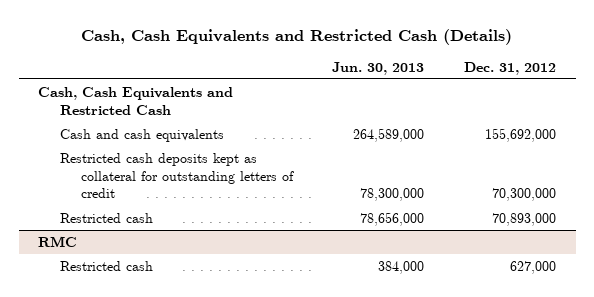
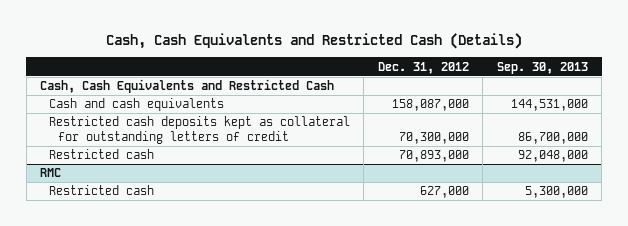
[332,61,425,75] Jun. 30, 2013 -> none
none -> [496,61,588,74] Sep. 30, 2013
[484,127,556,142] 155,692,000 -> [391,99,469,112] 158,087,000

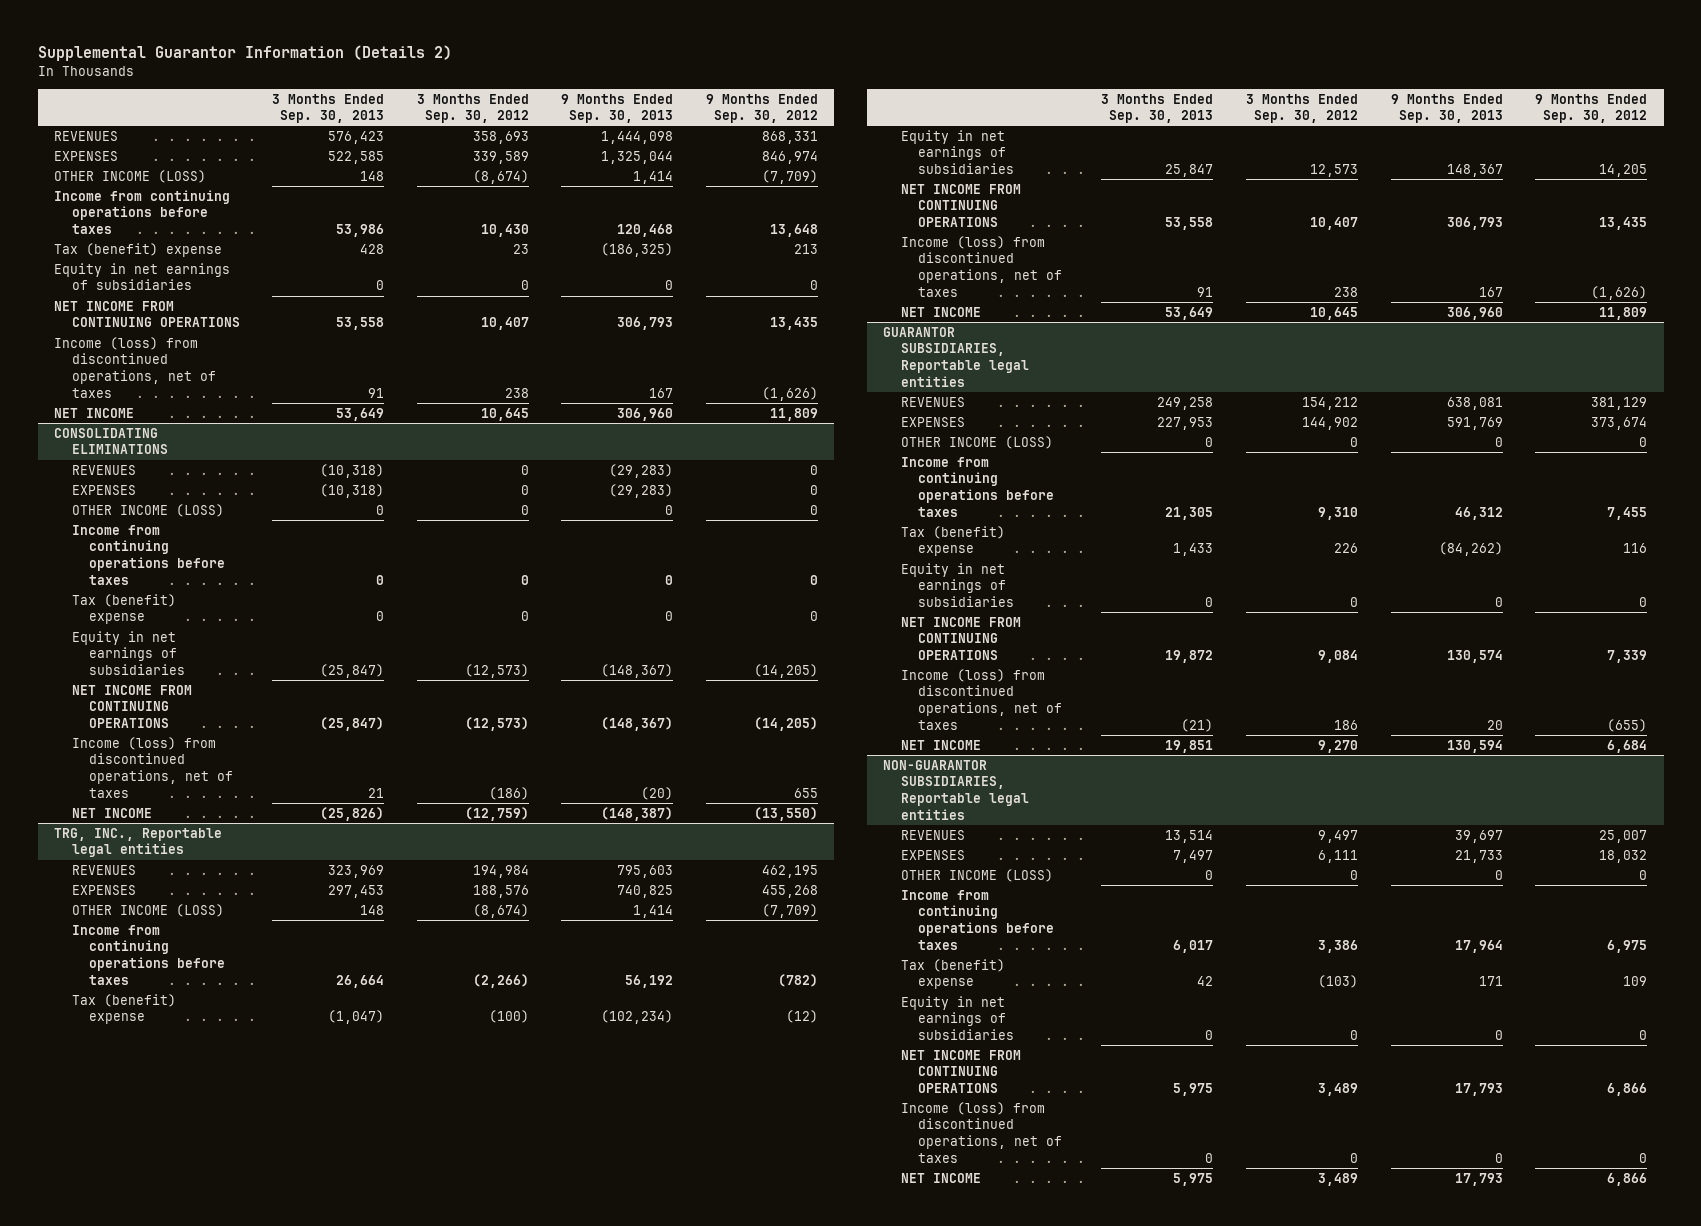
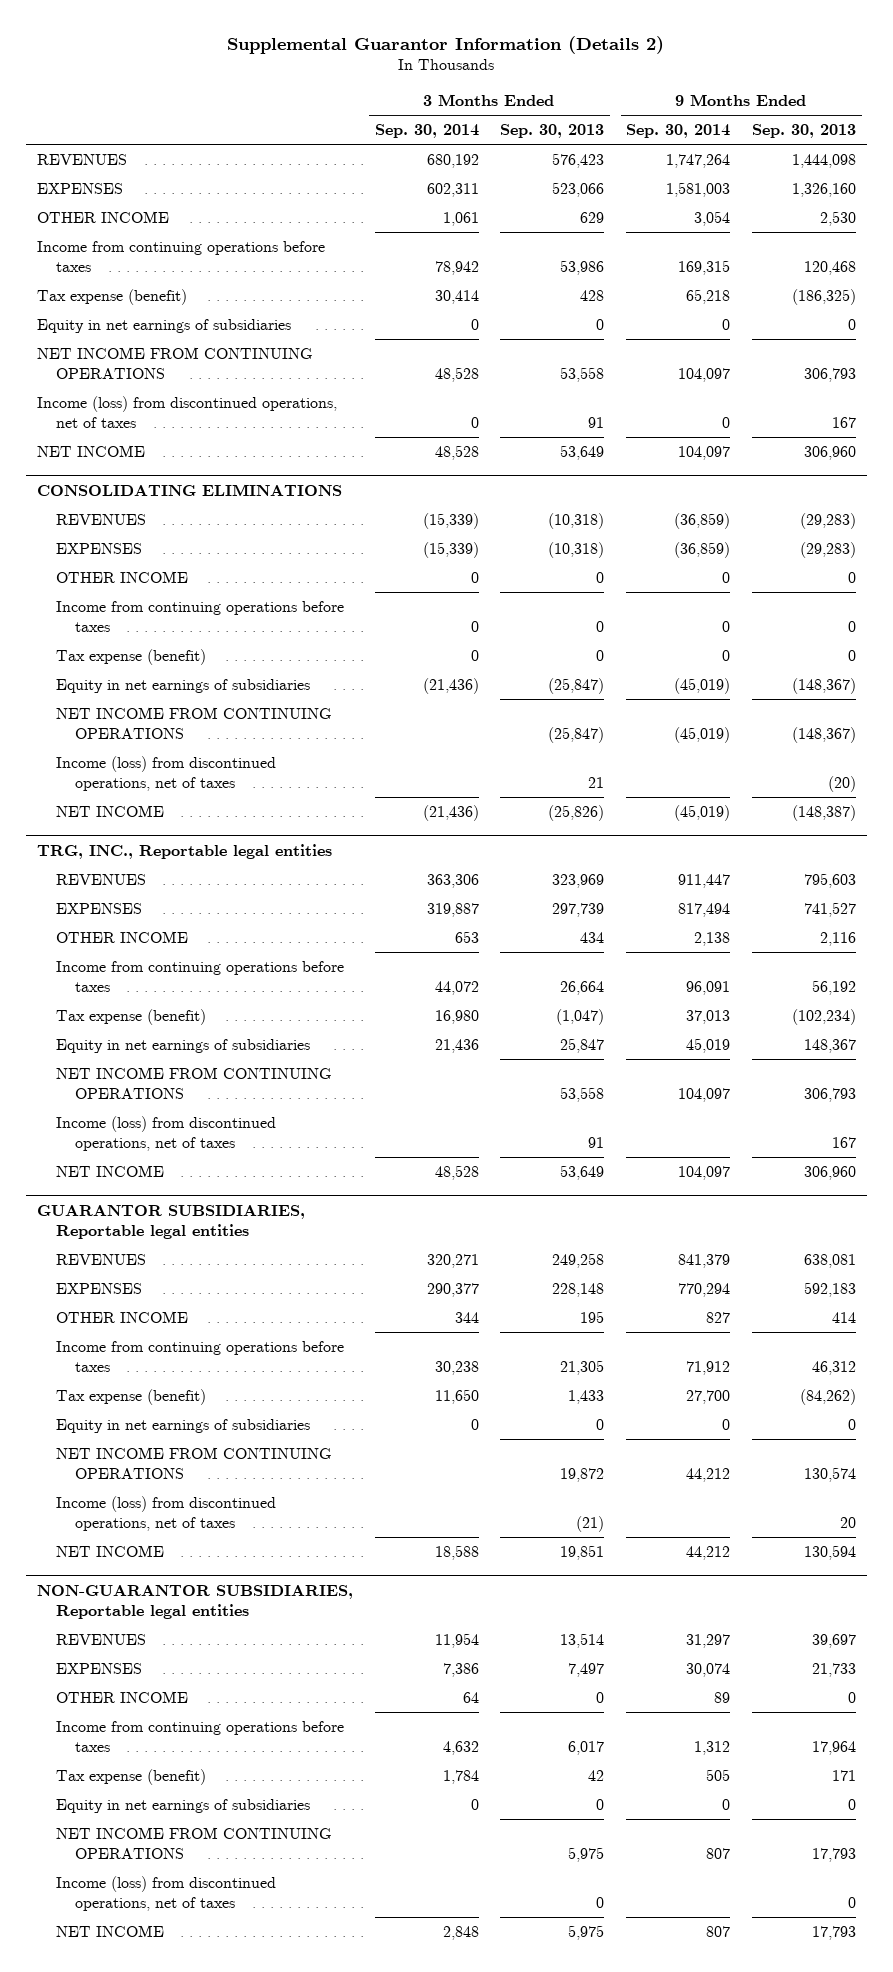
[416,93,529,124] 3 Months Ended Sep. 30, 2012 -> none
[706,93,819,124] 9 Months Ended Sep. 30, 2012 -> none
none -> [374,124,479,139] Sep. 30, 2014
none -> [626,124,731,139] Sep. 30, 2014
[328,150,385,164] 522,585 -> [552,181,605,197] 523,066
[601,150,674,164] 1,325,044 -> [792,182,857,197] 1,326,160
[54,169,207,183] OTHER INCOME (LOSS) -> [36,210,169,223] OTHER INCOME
[360,170,385,181] 148 -> [580,211,605,223] 629
[633,170,674,184] 1,414 -> [820,210,857,226] 2,530
[54,242,223,257] Tax (benefit) expense -> [36,288,187,305] Tax expense (benefit)
[71,503,224,517] OTHER INCOME (LOSS) -> [55,570,188,583] OTHER INCOME
[71,593,176,625] Tax (benefit) expense -> [55,648,206,665] Tax expense (benefit)
[328,884,385,898] 297,453 -> [552,902,605,917] 297,739
[617,884,674,898] 740,825 -> [804,901,857,917] 741,527
[71,903,224,917] OTHER INCOME (LOSS) -> [55,930,188,943] OTHER INCOME
[360,904,385,915] 148 -> [580,931,605,943] 434
[633,904,674,918] 1,414 -> [820,931,857,946] 2,116
[71,993,176,1025] Tax (benefit) expense -> [55,1008,206,1025] Tax expense (benefit)
[1157,416,1214,430] 227,953 -> [552,1282,605,1297] 228,148
[1446,416,1503,430] 591,769 -> [804,1281,857,1297] 592,183
[900,435,1053,449] OTHER INCOME (LOSS) -> [55,1310,188,1323] OTHER INCOME
[1205,436,1214,447] 0 -> [580,1310,605,1323] 195
[1494,436,1503,447] 0 -> [832,1311,857,1323] 414
[900,525,1005,557] Tax (benefit) expense -> [55,1388,206,1405] Tax expense (benefit)
[900,868,1053,882] OTHER INCOME (LOSS) -> [55,1690,188,1703] OTHER INCOME
[900,958,1005,990] Tax (benefit) expense -> [55,1768,206,1785] Tax expense (benefit)

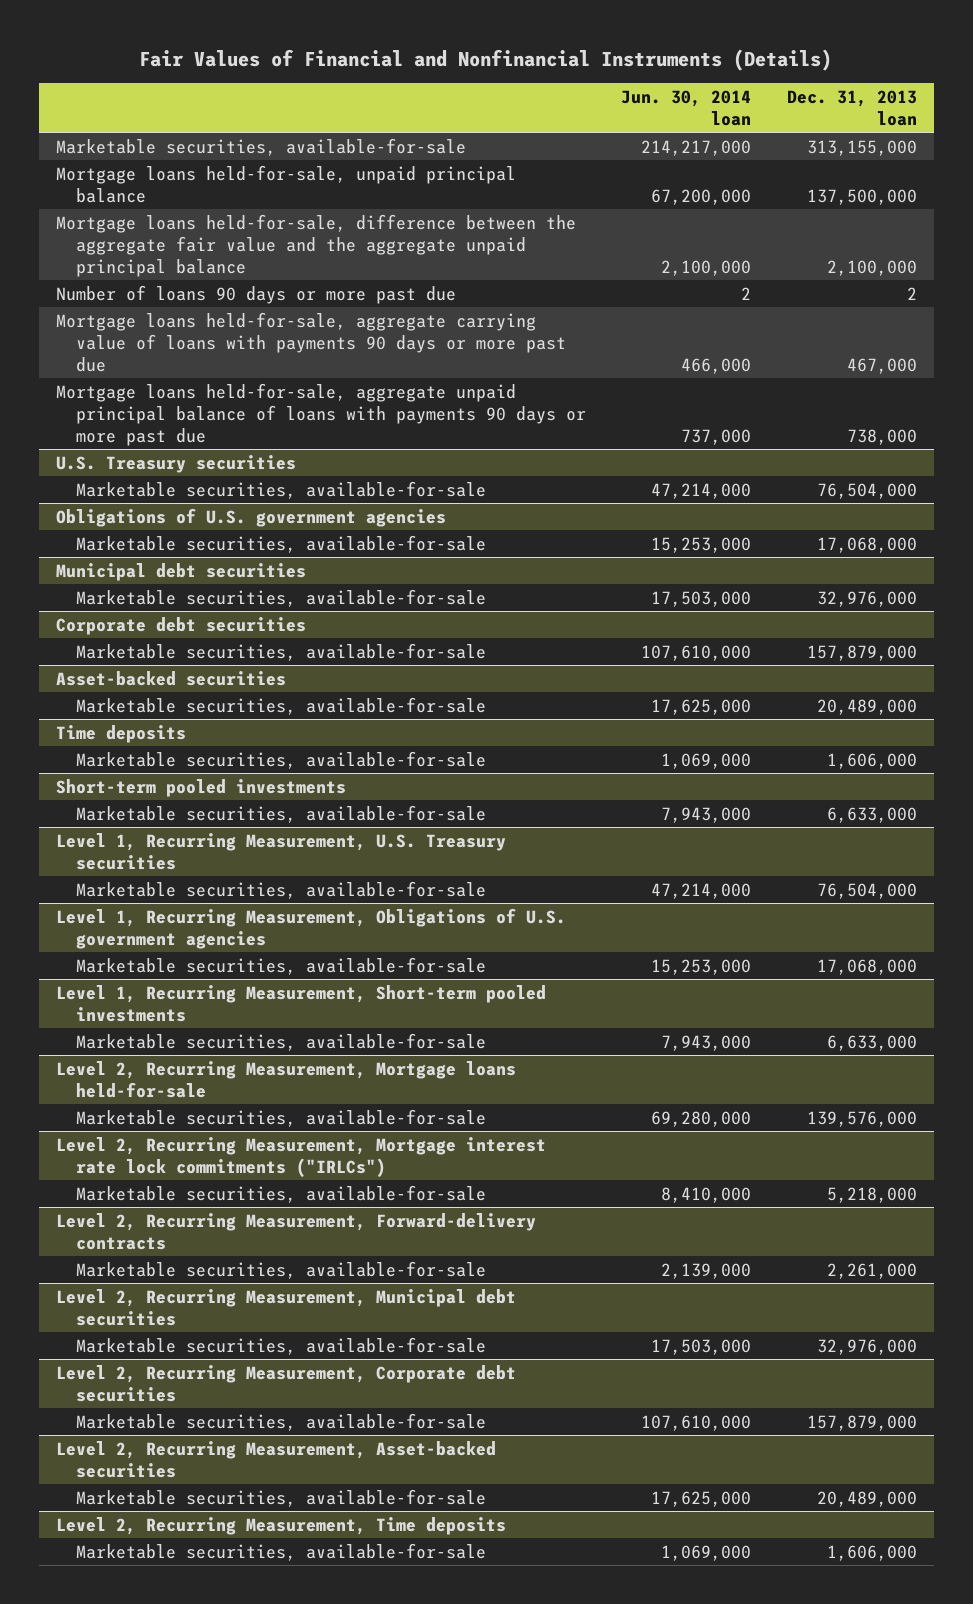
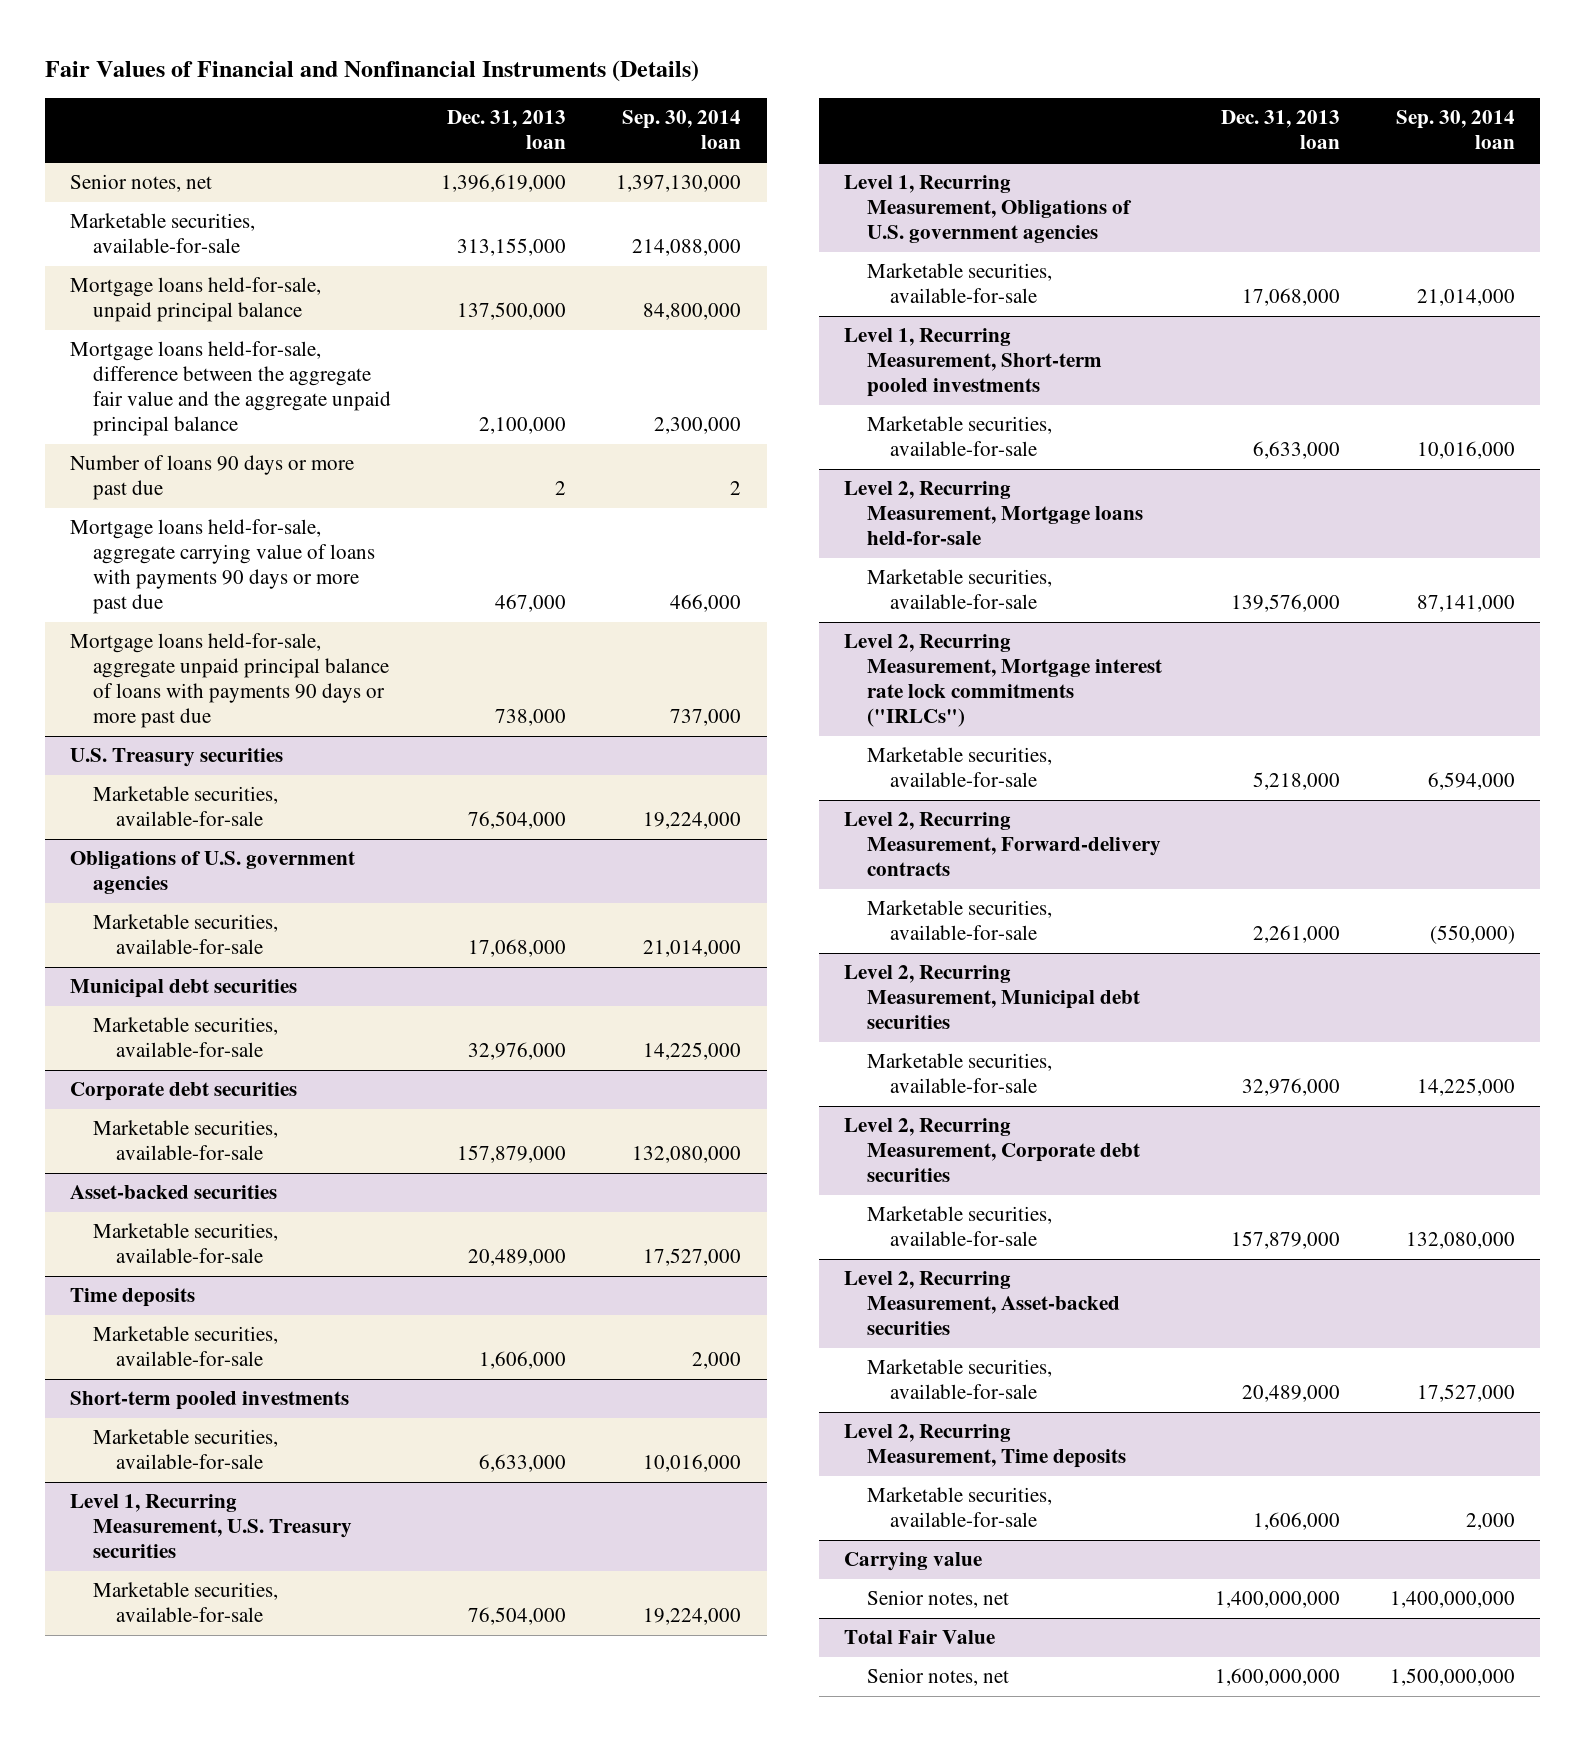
[621,89,752,126] Jun. 30, 2014 loan -> none
none -> [622,110,742,150] Sep. 30, 2014 loan
none -> [69,174,212,193] Senior notes, net
none -> [843,1552,982,1572] Carrying value
none -> [866,1590,1009,1609] Senior notes, net
none -> [843,1630,995,1645] Total Fair Value
none -> [866,1668,1009,1687] Senior notes, net

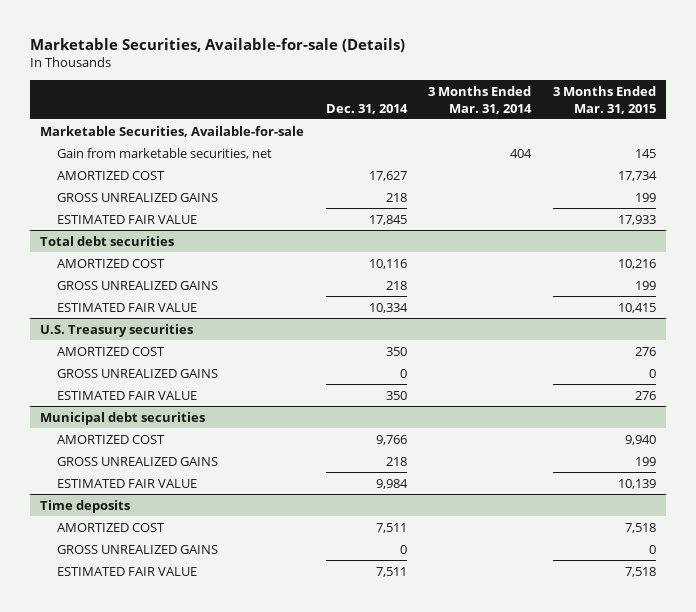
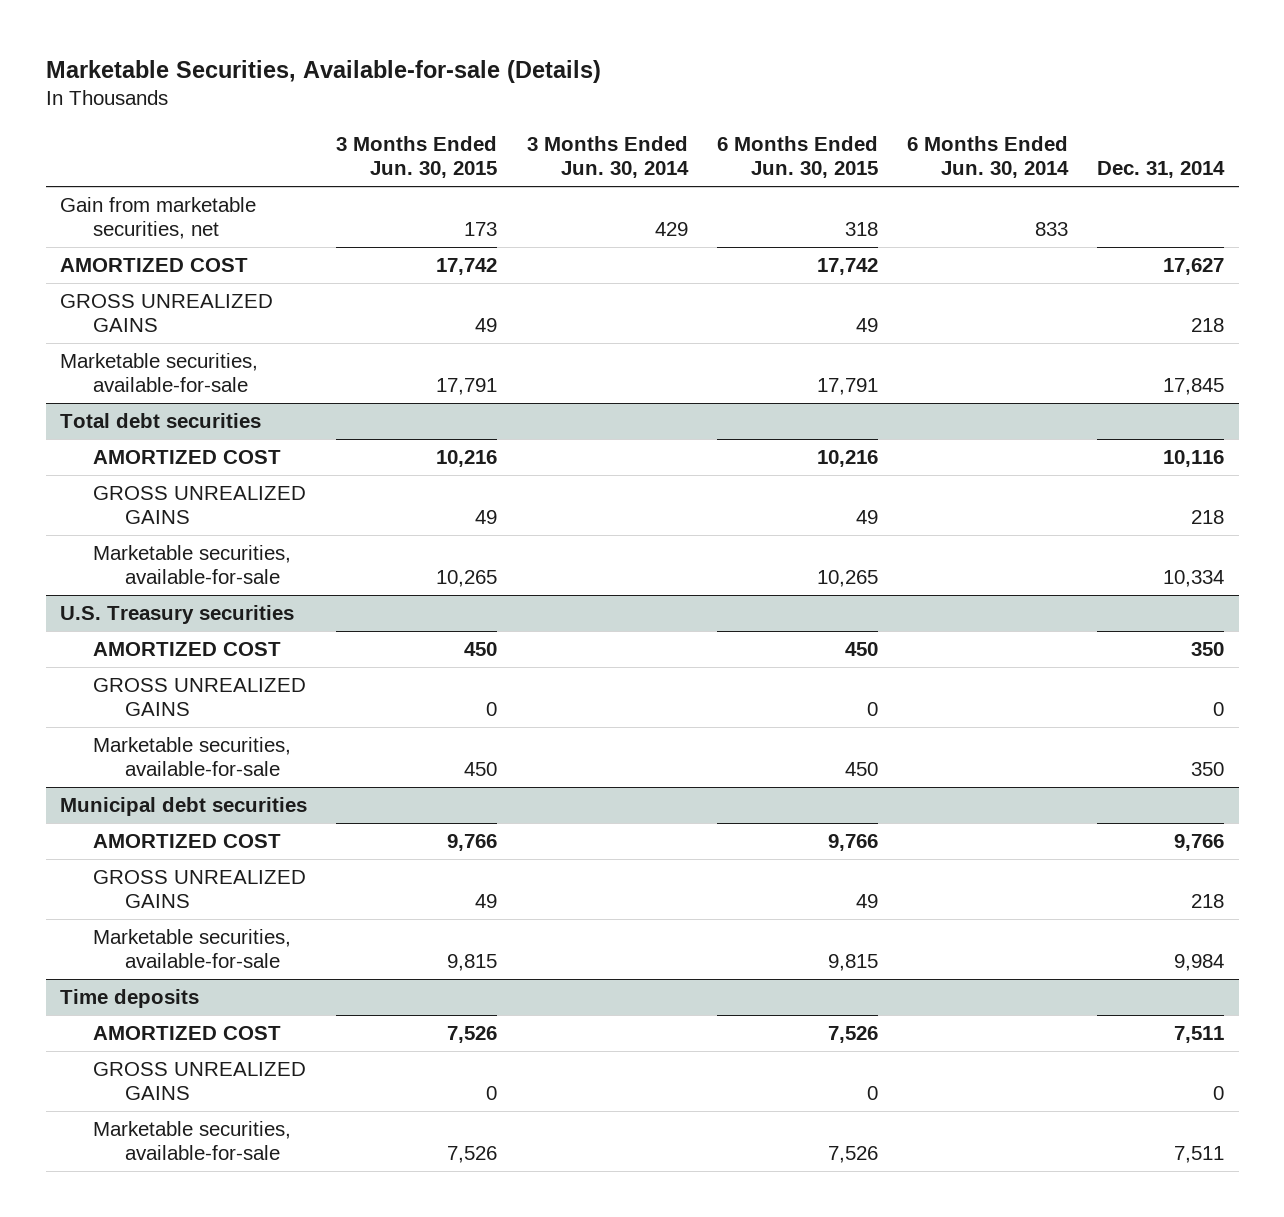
[428,86,533,114] 3 Months Ended Mar. 31, 2014 -> none
[552,86,656,114] 3 Months Ended Mar. 31, 2015 -> none
none -> [336,136,498,179] 3 Months Ended Jun. 30, 2015
none -> [526,136,689,179] 3 Months Ended Jun. 30, 2014
none -> [716,136,878,179] 6 Months Ended Jun. 30, 2015
none -> [907,136,1070,179] 6 Months Ended Jun. 30, 2014
[40,125,305,137] Marketable Securities, Available-for-sale -> none
[57,214,198,224] ESTIMATED FAIR VALUE -> [60,353,259,393] Marketable securities, available-for-sale
[57,302,198,312] ESTIMATED FAIR VALUE -> [92,545,291,585] Marketable securities, available-for-sale
[57,390,198,400] ESTIMATED FAIR VALUE -> [92,737,291,777] Marketable securities, available-for-sale
[57,478,198,488] ESTIMATED FAIR VALUE -> [92,929,291,969] Marketable securities, available-for-sale
[57,566,198,576] ESTIMATED FAIR VALUE -> [92,1121,291,1161] Marketable securities, available-for-sale

